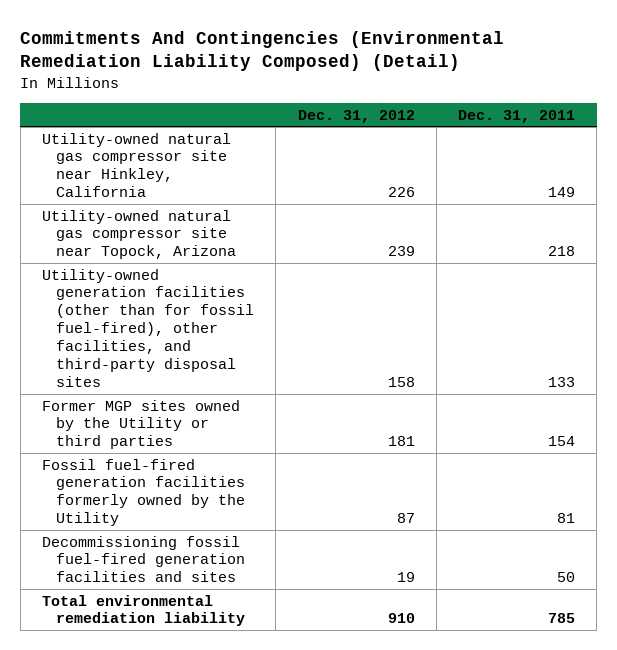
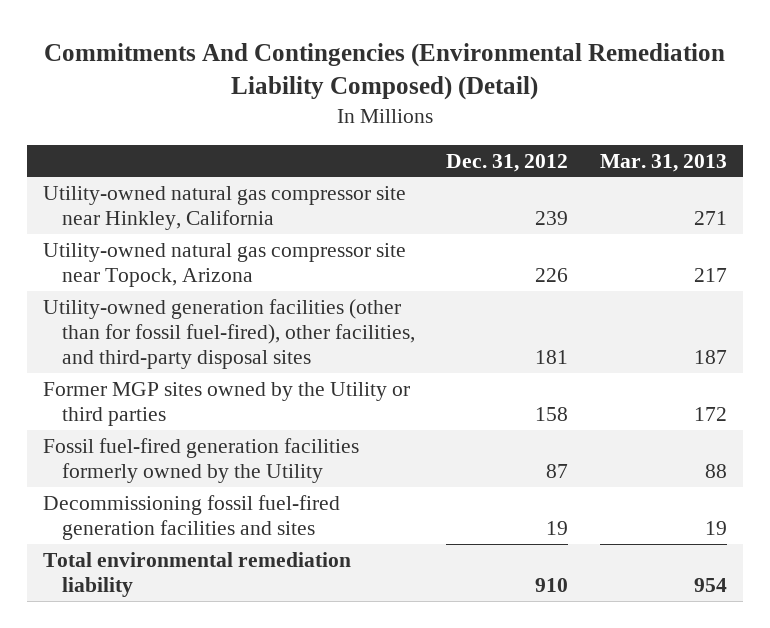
[457,109,575,123] Dec. 31, 2011 -> none
none -> [600,153,728,172] Mar. 31, 2013
[387,187,415,198] 226 -> [535,210,569,225] 239
[387,246,415,257] 239 -> [535,267,569,282] 226
[387,377,415,388] 158 -> [535,350,569,365] 181
[387,436,415,447] 181 -> [535,406,569,421] 158

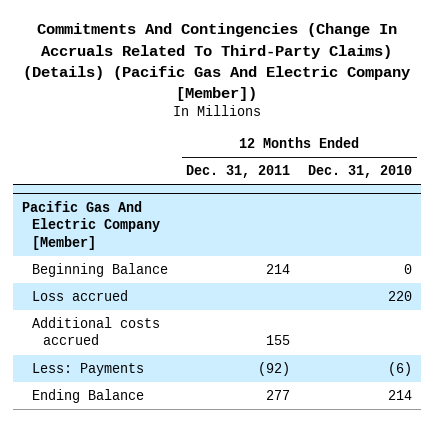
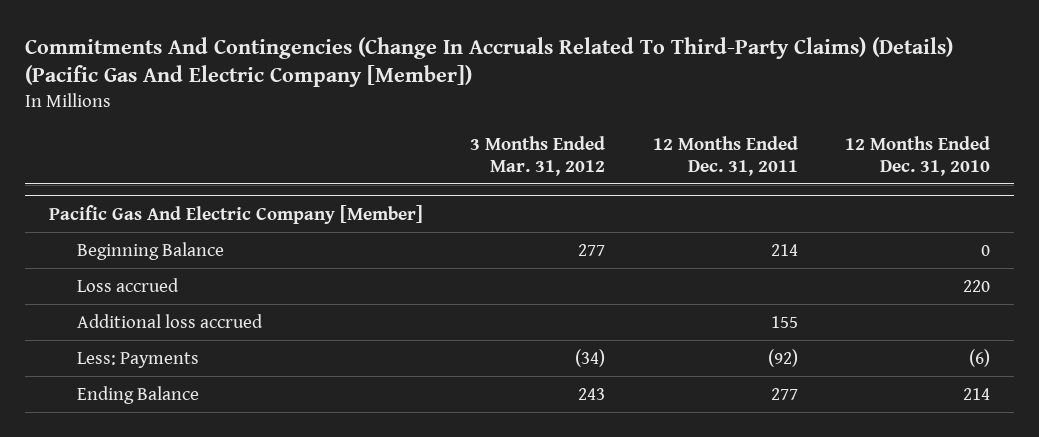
none -> [470,135,606,176] 3 Months Ended Mar. 31, 2012
[32,317,161,346] Additional costs accrued -> [77,313,264,328] Additional loss accrued

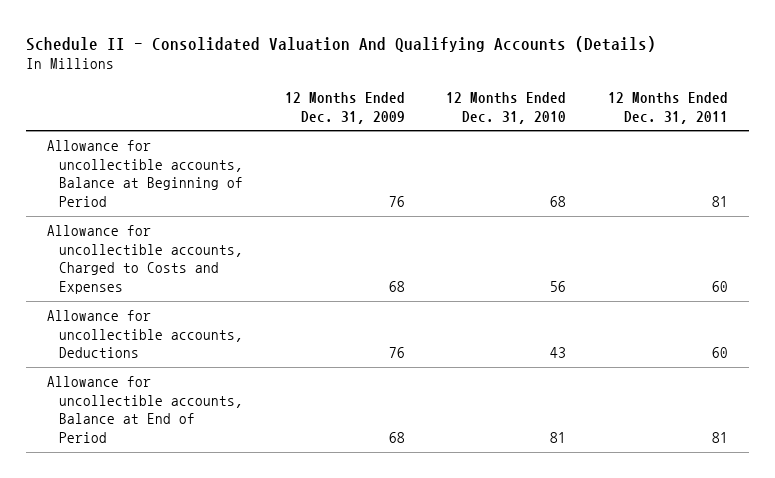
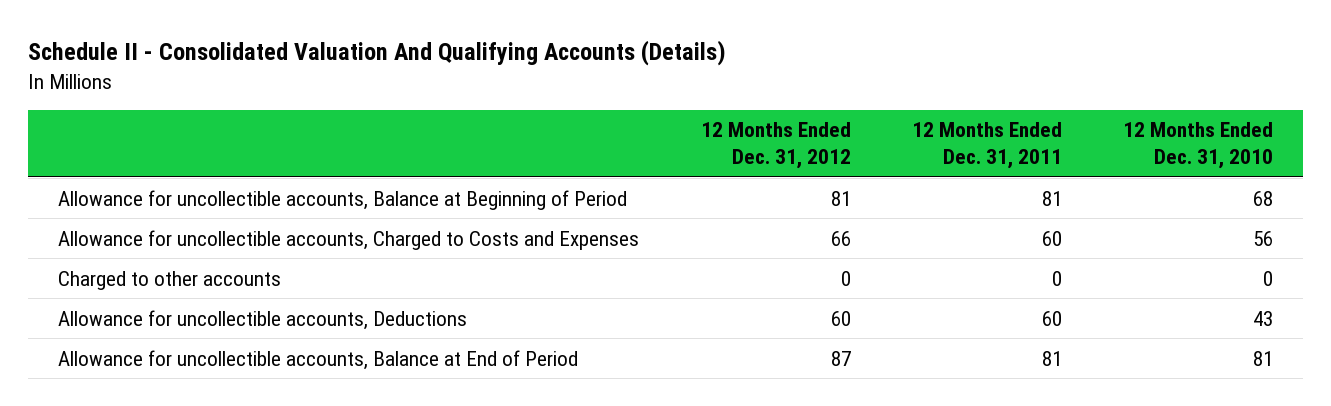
[284,91,405,124] 12 Months Ended Dec. 31, 2009 -> none
none -> [700,122,851,169] 12 Months Ended Dec. 31, 2012
none -> [58,270,282,290] Charged to other accounts

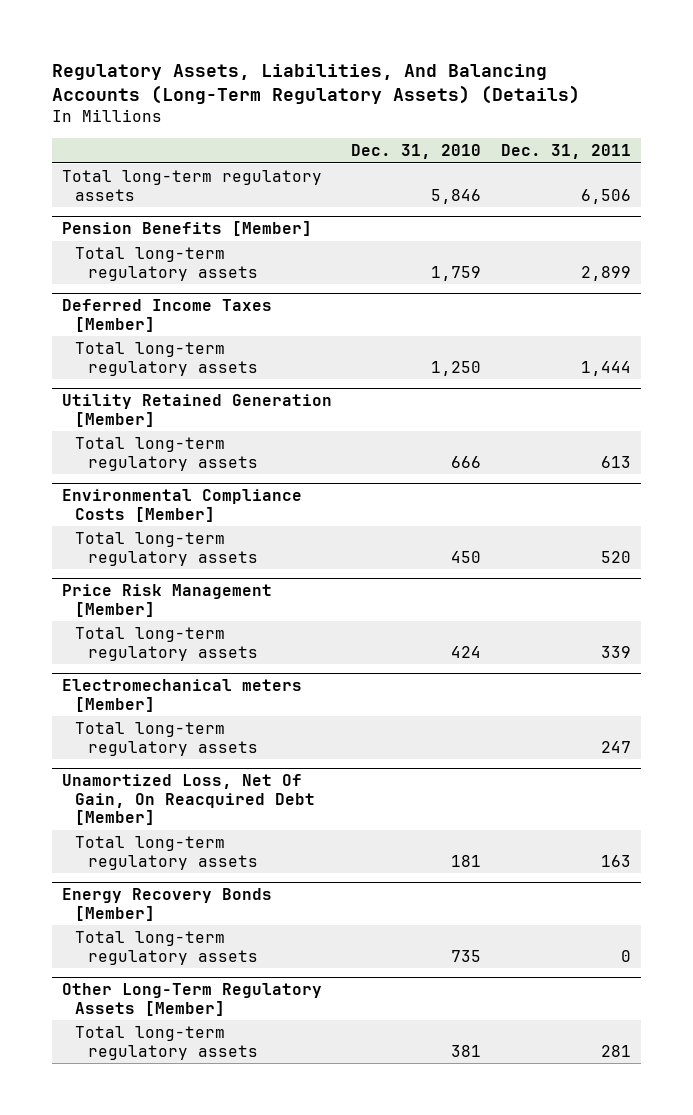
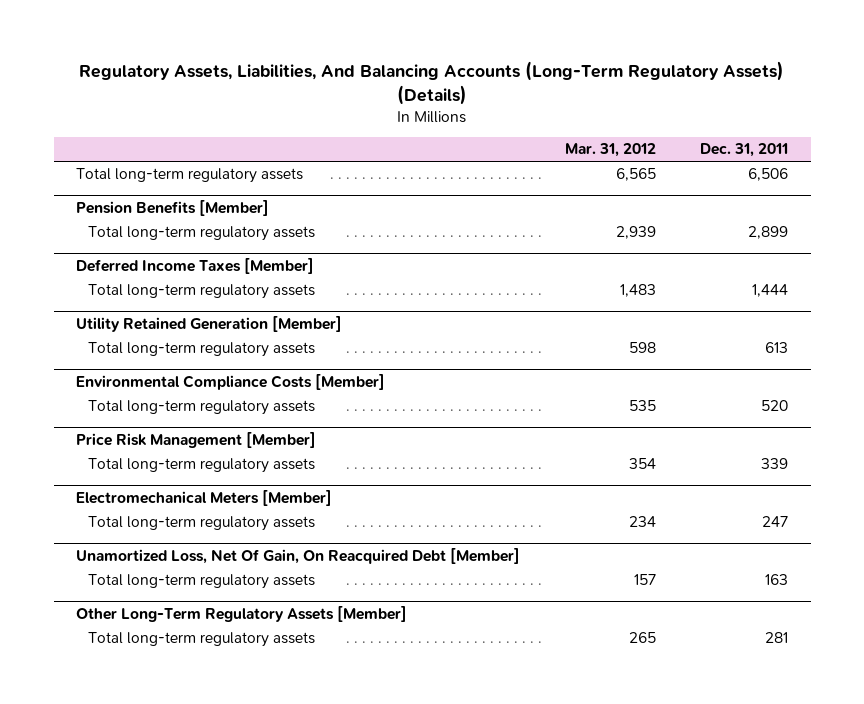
[351,143,482,159] Dec. 31, 2010 -> none
none -> [564,143,656,158] Mar. 31, 2012
[62,679,303,712] Electromechanical meters [Member] -> [75,489,332,506] Electromechanical Meters [Member]
[62,888,273,921] Energy Recovery Bonds [Member] -> none
[74,931,258,965] Total long-term regulatory assets -> none

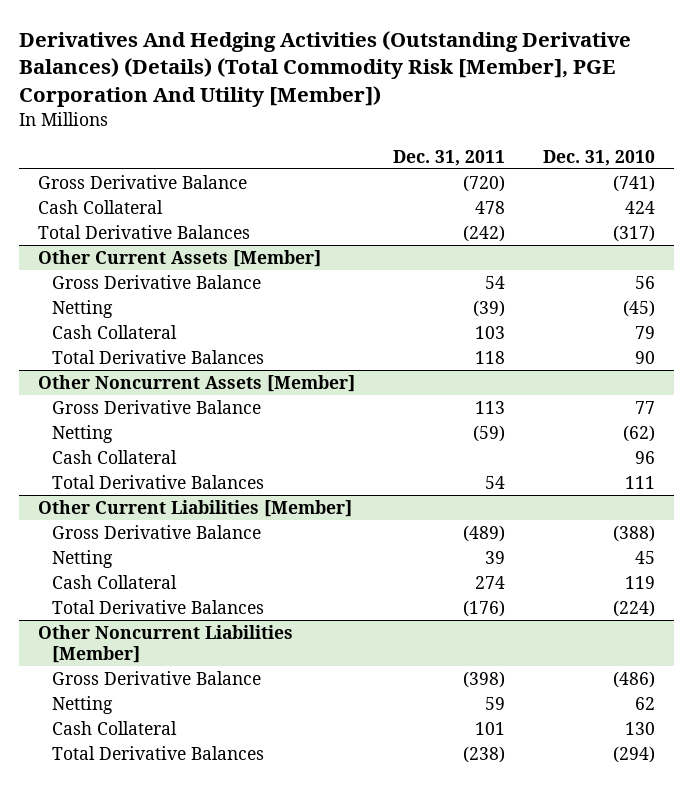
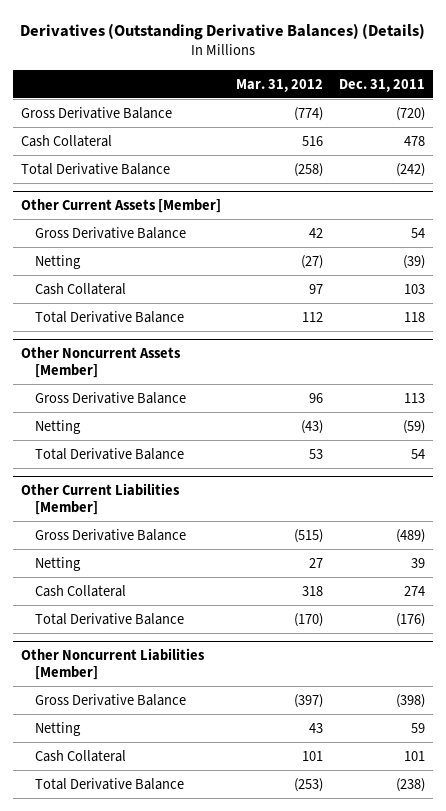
[19,30,632,107] Derivatives And Hedging Activities (Outstanding Derivative Balances) (Details) (Total Commodity Risk [Member], PGE Corporation And Utility [Member]) -> [19,22,425,40] Derivatives (Outstanding Derivative Balances) (Details)
[543,149,656,166] Dec. 31, 2010 -> none
none -> [236,78,324,92] Mar. 31, 2012
[38,225,251,240] Total Derivative Balances -> [20,162,170,175] Total Derivative Balance
[52,350,265,365] Total Derivative Balances -> [35,310,185,323] Total Derivative Balance
[52,450,178,465] Cash Collateral -> none
[52,475,265,490] Total Derivative Balances -> [35,447,185,460] Total Derivative Balance
[52,600,265,615] Total Derivative Balances -> [35,612,185,625] Total Derivative Balance
[52,746,265,761] Total Derivative Balances -> [35,777,185,790] Total Derivative Balance

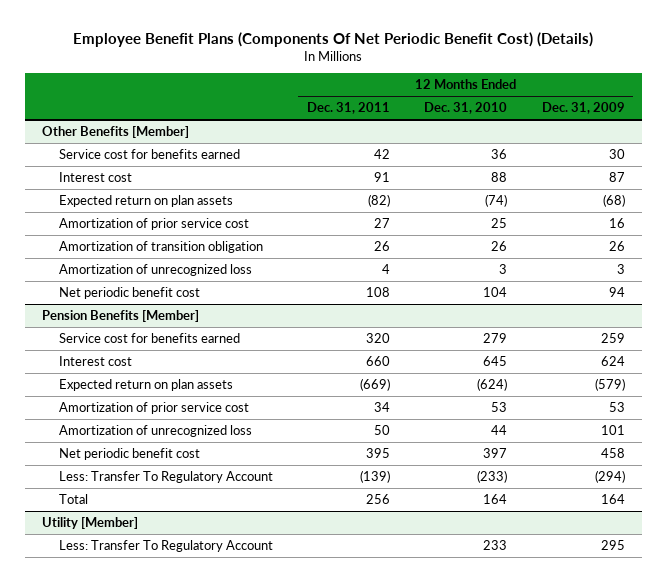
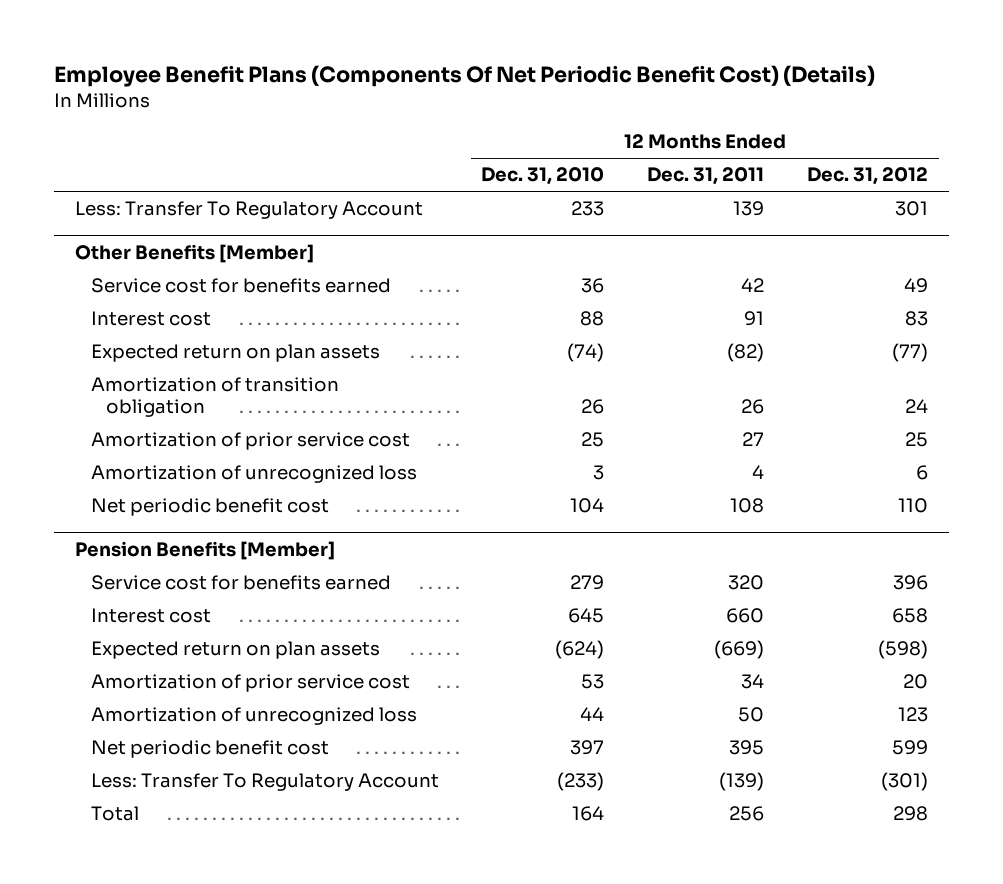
[541,102,625,115] Dec. 31, 2009 -> none
none -> [806,167,928,186] Dec. 31, 2012
none -> [74,201,423,220] Less: Transfer To Regulatory Account
[58,218,249,231] Amortization of prior service cost -> [90,432,410,451] Amortization of prior service cost
[41,517,138,530] Utility [Member] -> none
[58,540,273,553] Less: Transfer To Regulatory Account -> none

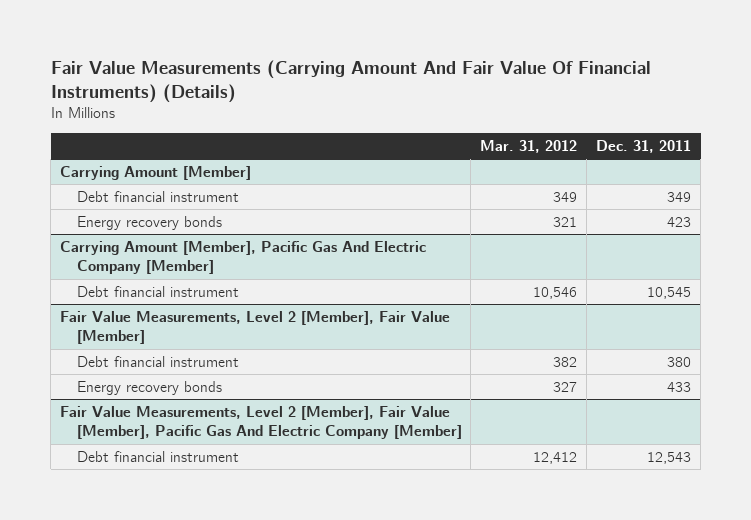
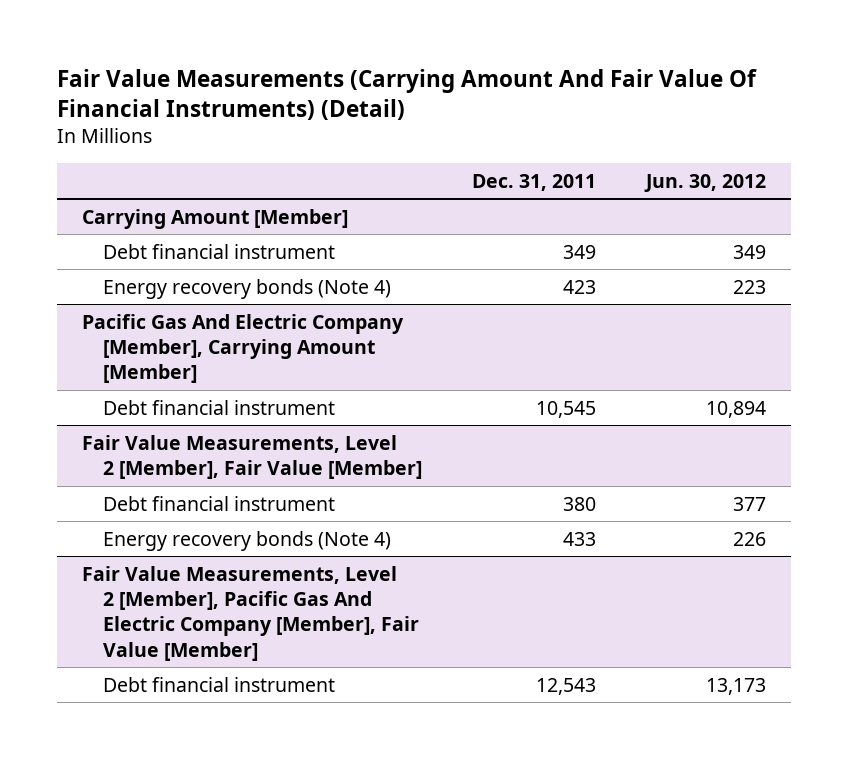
[50,60,651,103] Fair Value Measurements (Carrying Amount And Fair Value Of Financial Instruments) (Details) -> [56,68,757,121] Fair Value Measurements (Carrying Amount And Fair Value Of Financial Instruments) (Detail)
[480,139,578,153] Mar. 31, 2012 -> none
none -> [644,173,767,192] Jun. 30, 2012
[76,215,222,230] Energy recovery bonds -> [102,278,391,299] Energy recovery bonds (Note 4)
[60,240,427,275] Carrying Amount [Member], Pacific Gas And Electric Company [Member] -> [81,313,404,384] Pacific Gas And Electric Company [Member], Carrying Amount [Member]
[76,380,222,395] Energy recovery bonds -> [102,530,391,551] Energy recovery bonds (Note 4)
[60,405,462,440] Fair Value Measurements, Level 2 [Member], Fair Value [Member], Pacific Gas And Electric Company [Member] -> [81,565,419,661] Fair Value Measurements, Level 2 [Member], Pacific Gas And Electric Company [Member], Fair Value [Member]

